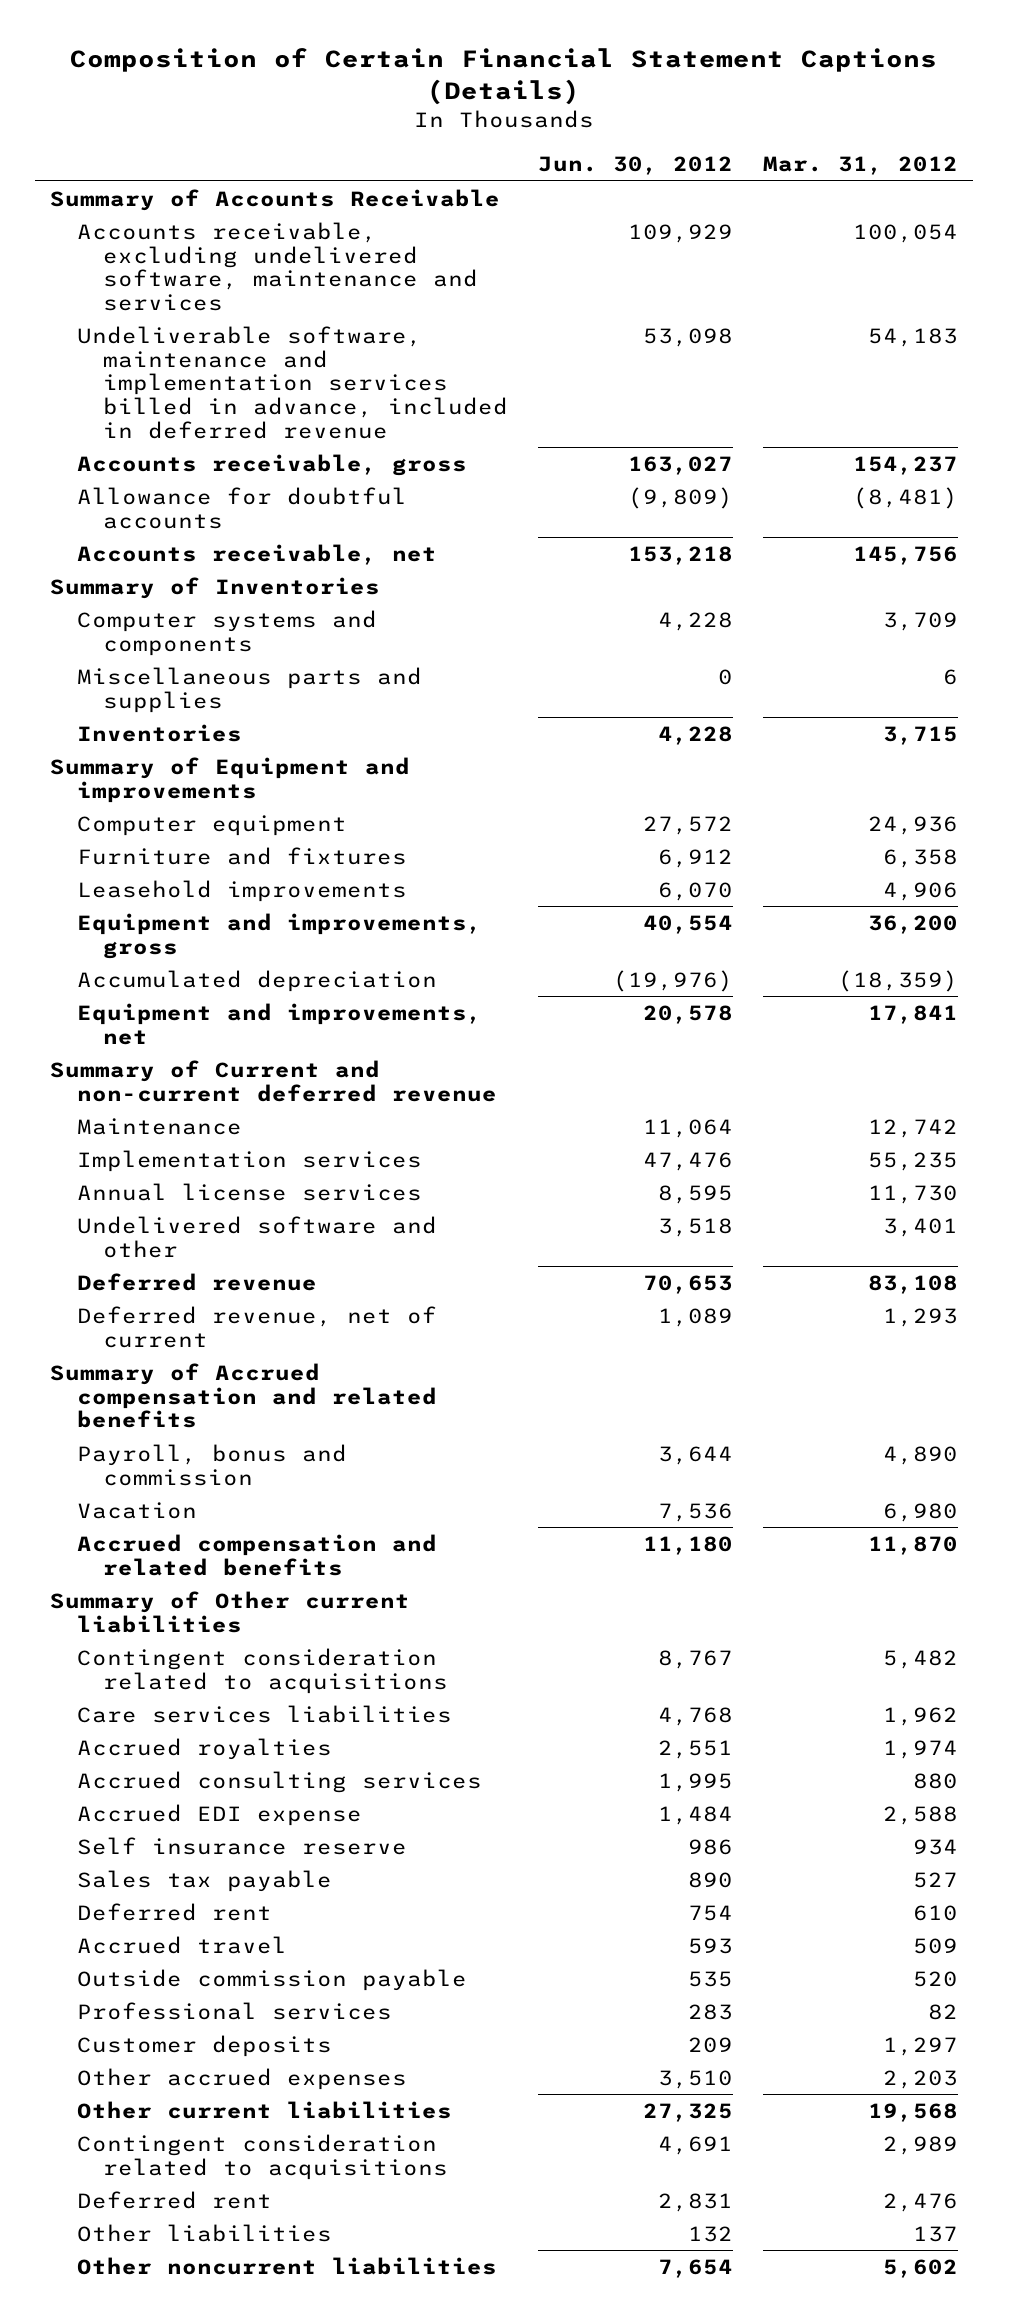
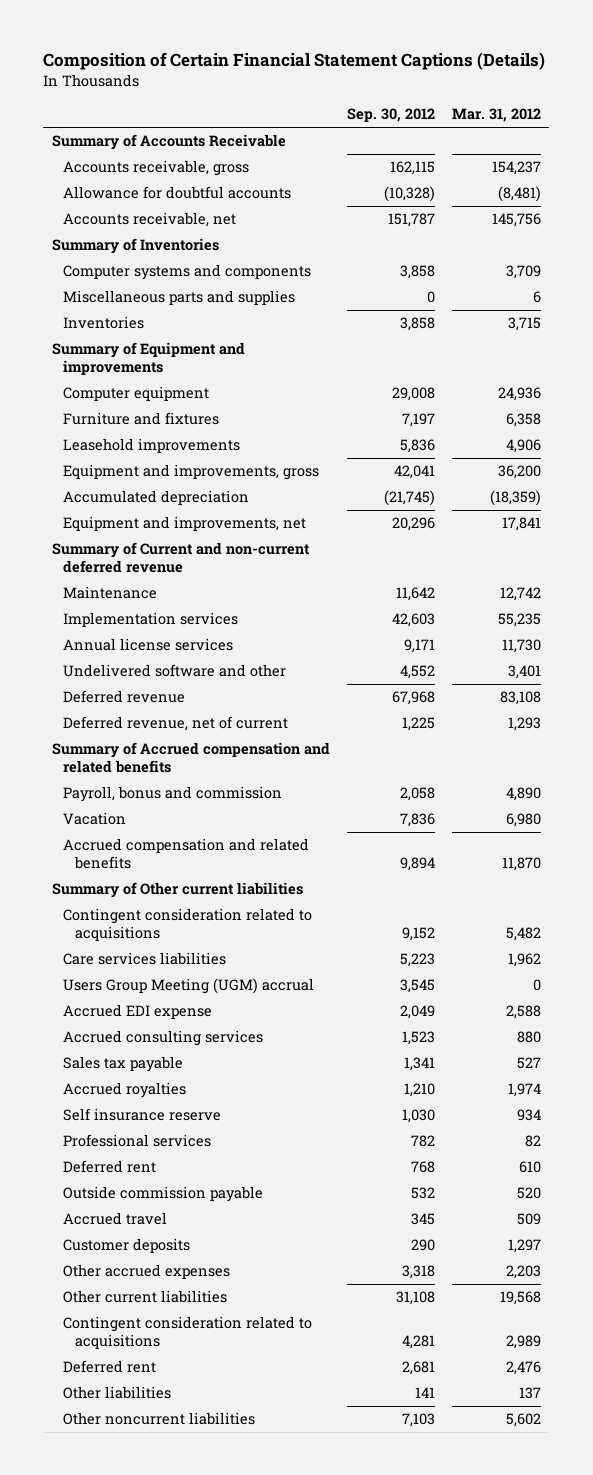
[538,156,734,176] Jun. 30, 2012 -> none
none -> [346,108,435,123] Sep. 30, 2012
[76,221,479,312] Accounts receivable, excluding undelivered software, maintenance and services -> none
[76,325,509,439] Undeliverable software, maintenance and implementation services billed in advance, included in deferred revenue -> none
none -> [63,978,315,995] Users Group Meeting (UGM) accrual
[76,1770,482,1793] Accrued consulting services -> [63,1030,264,1047] Accrued consulting services
[76,1737,332,1760] Accrued royalties -> [63,1082,187,1099] Accrued royalties
[76,1836,407,1855] Self insurance reserve -> [63,1108,222,1122] Self insurance reserve
[76,2001,392,2020] Professional services -> [63,1134,212,1148] Professional services
[76,1935,287,1954] Accrued travel -> [63,1212,168,1226] Accrued travel

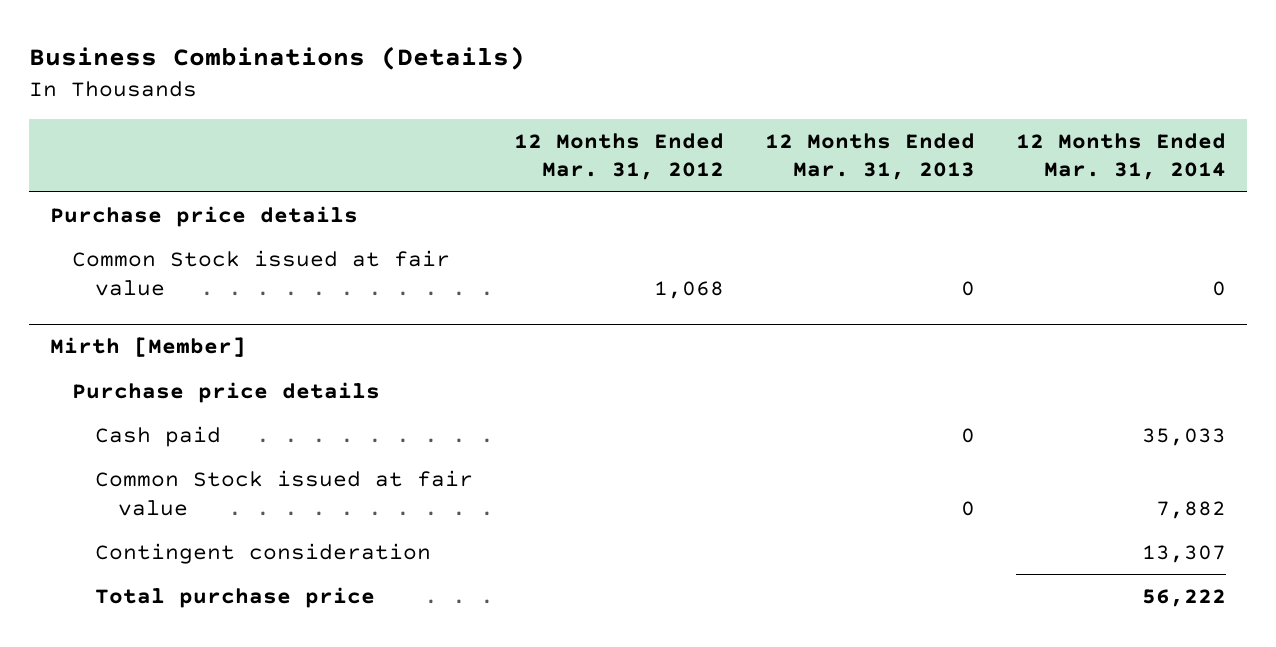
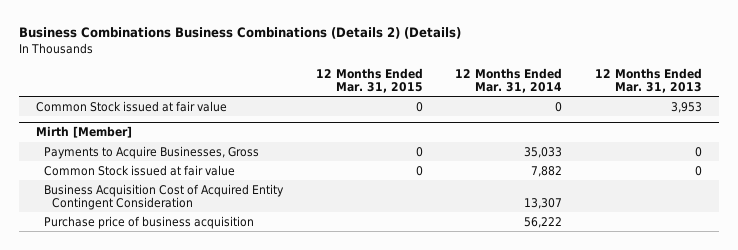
[29,45,526,70] Business Combinations (Details) -> [19,27,462,40] Business Combinations Business Combinations (Details 2) (Details)
[514,132,725,181] 12 Months Ended Mar. 31, 2012 -> none
none -> [315,67,423,94] 12 Months Ended Mar. 31, 2015
[49,205,358,227] Purchase price details -> none
[961,280,976,296] 0 -> [671,101,703,113] 3,953
[72,381,381,403] Purchase price details -> none
[95,425,222,447] Cash paid -> [43,145,259,159] Payments to Acquire Businesses, Gross
[95,542,432,564] Contingent consideration -> [43,183,284,210] Business Acquisition Cost of Acquired Entity Contingent Consideration
[95,586,376,608] Total purchase price -> [43,215,254,229] Purchase price of business acquisition

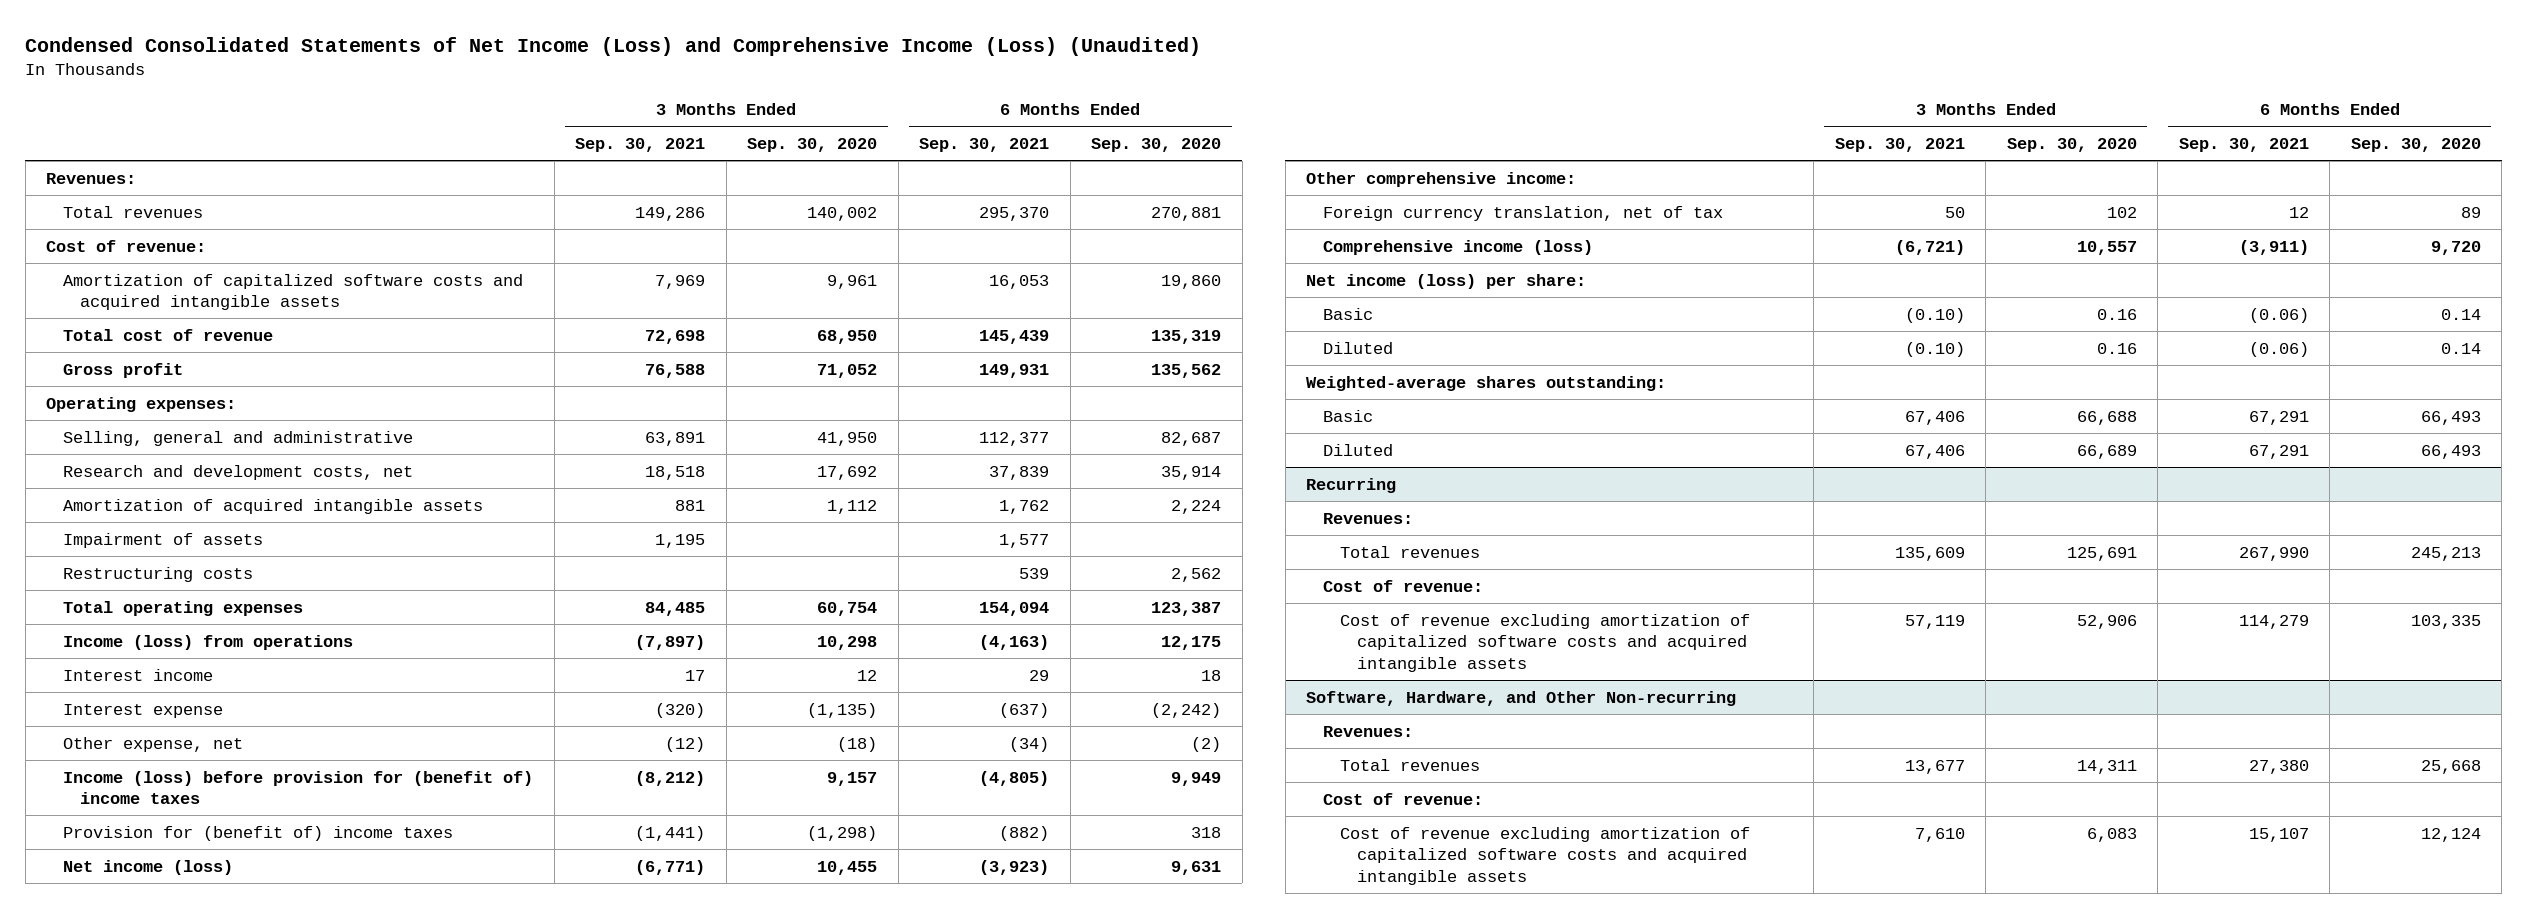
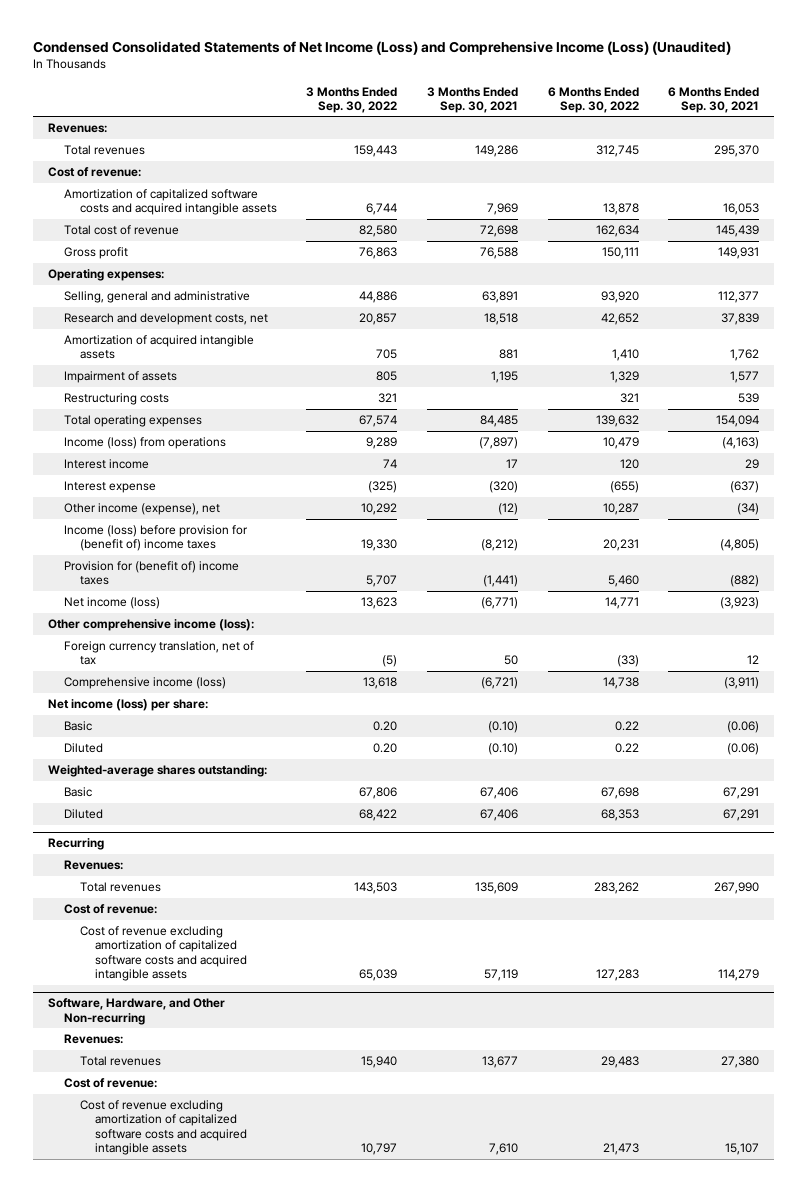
[747,137,878,152] Sep. 30, 2020 -> none
[1091,137,1222,152] Sep. 30, 2020 -> none
none -> [306,86,398,113] 3 Months Ended Sep. 30, 2022
none -> [547,86,639,113] 6 Months Ended Sep. 30, 2022
[63,736,244,752] Other expense, net -> [63,503,220,516] Other income (expense), net
[1306,171,1577,187] Other comprehensive income: -> [48,619,255,632] Other comprehensive income (loss):

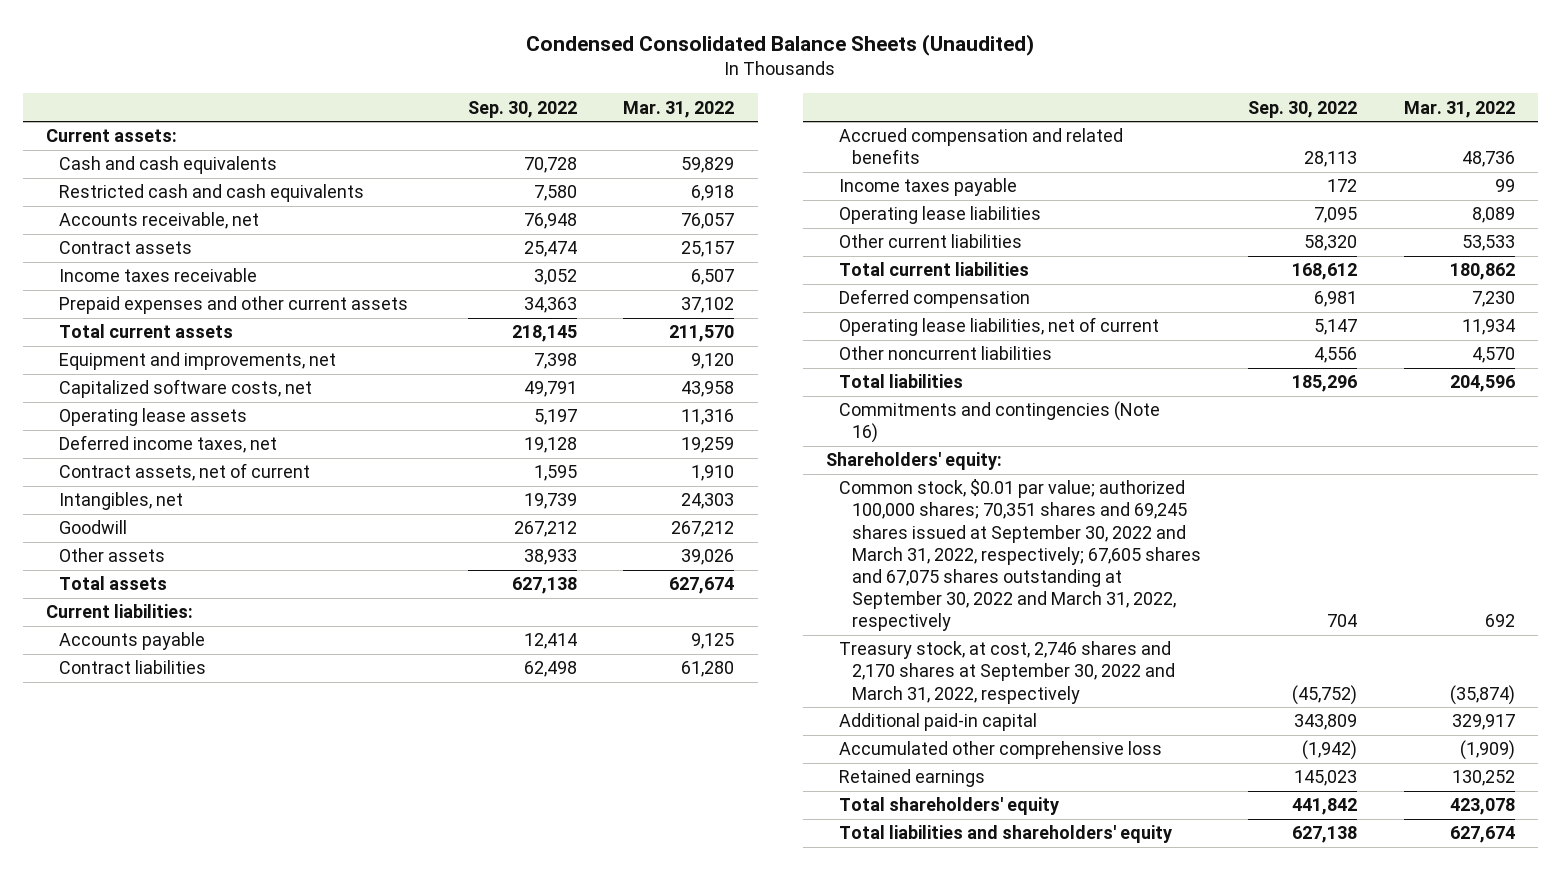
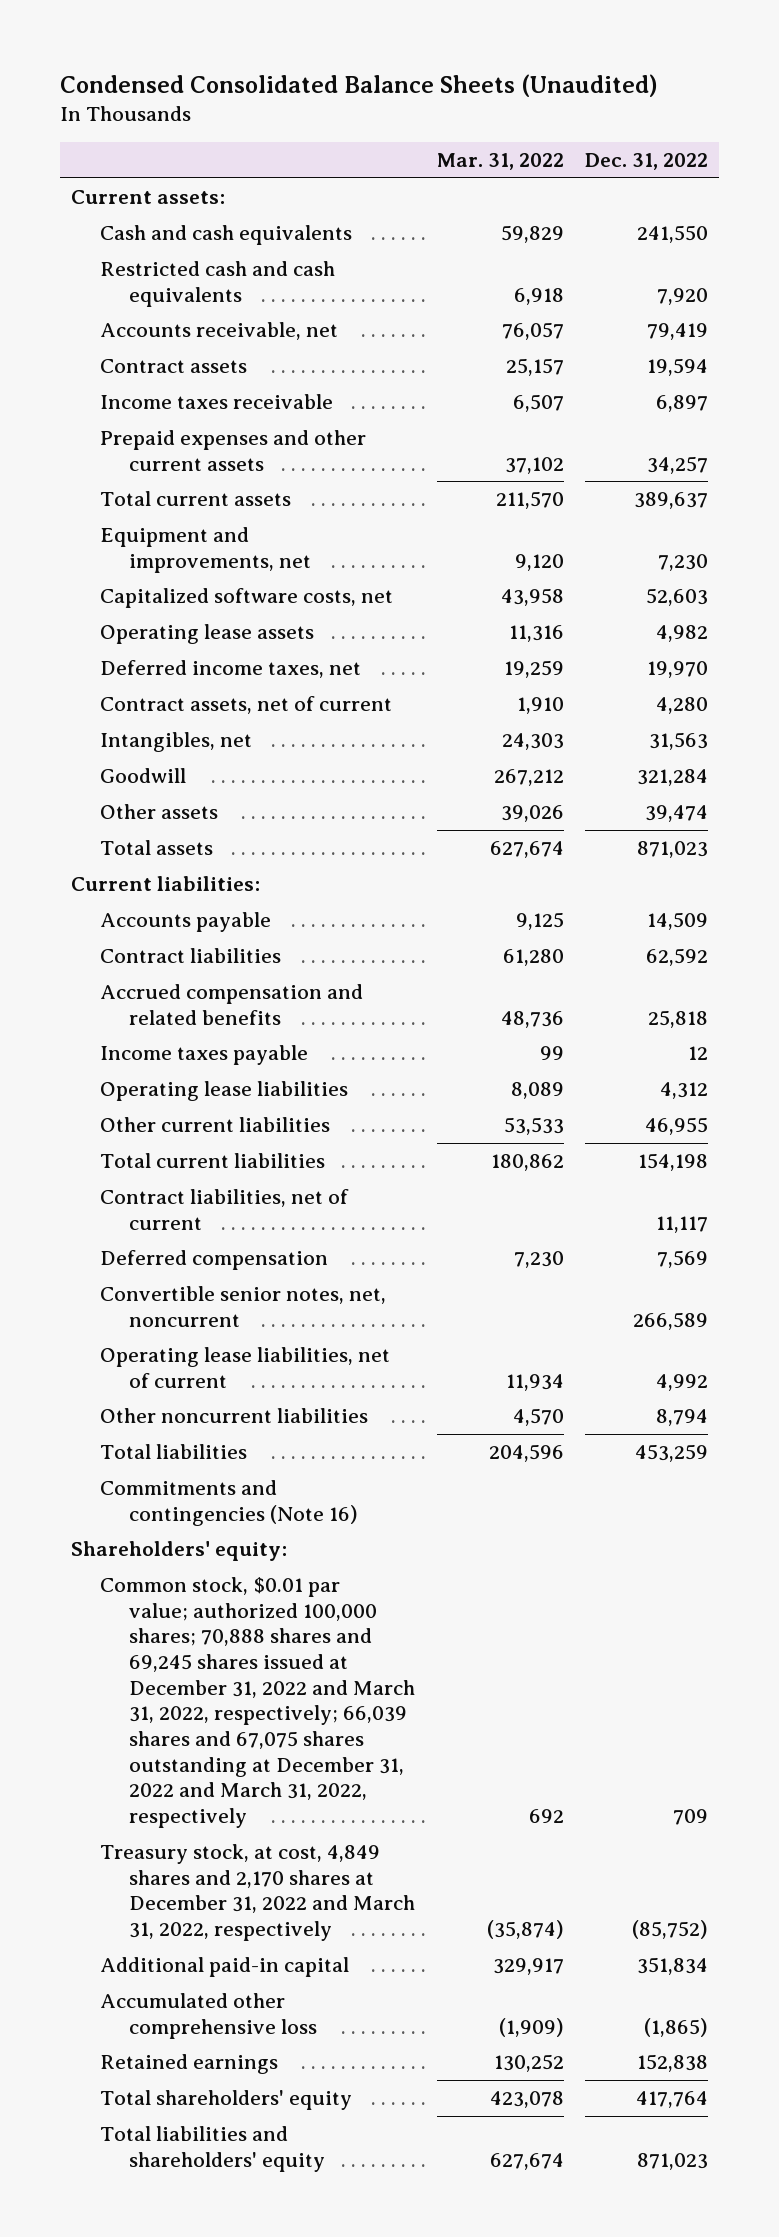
[467,100,577,118] Sep. 30, 2022 -> none
none -> [585,152,709,170] Dec. 31, 2022
none -> [99,1189,349,1230] Contract liabilities, net of current
none -> [99,1286,386,1327] Convertible senior notes, net, noncurrent
[839,479,1202,632] Common stock, $0.01 par value; authorized 100,000 shares; 70,351 shares and 69,245 shares issued at September 30, 2022 and March 31, 2022, respectively; 67,605 shares and 67,075 shares outstanding at September 30, 2022 and March 31, 2022, respectively -> [99,1577,415,1828] Common stock, $0.01 par value; authorized 100,000 shares; 70,888 shares and 69,245 shares issued at December 31, 2022 and March 31, 2022, respectively; 66,039 shares and 67,075 shares outstanding at December 31, 2022 and March 31, 2022, respectively
[839,641,1176,704] Treasury stock, at cost, 2,746 shares and 2,170 shares at September 30, 2022 and March 31, 2022, respectively -> [99,1844,415,1942] Treasury stock, at cost, 4,849 shares and 2,170 shares at December 31, 2022 and March 31, 2022, respectively

